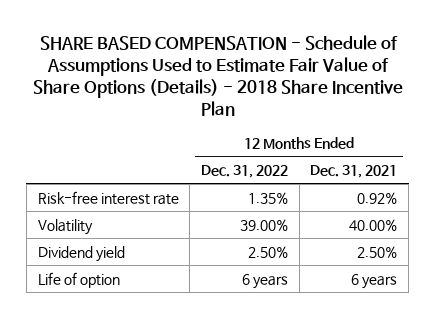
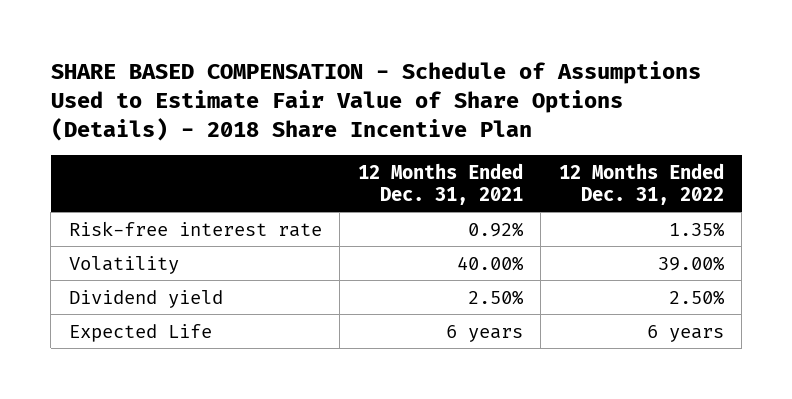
[37,271,120,288] Life of option -> [68,323,212,342] Expected Life

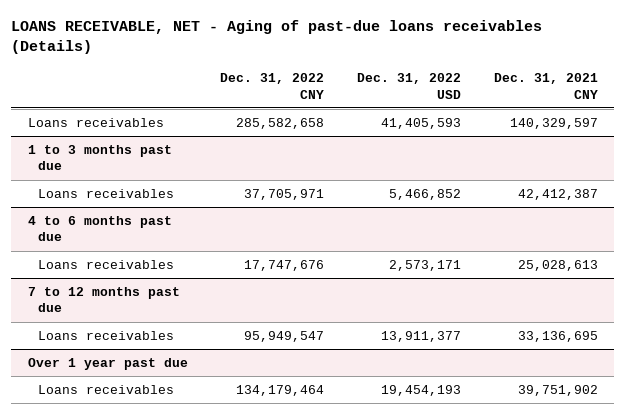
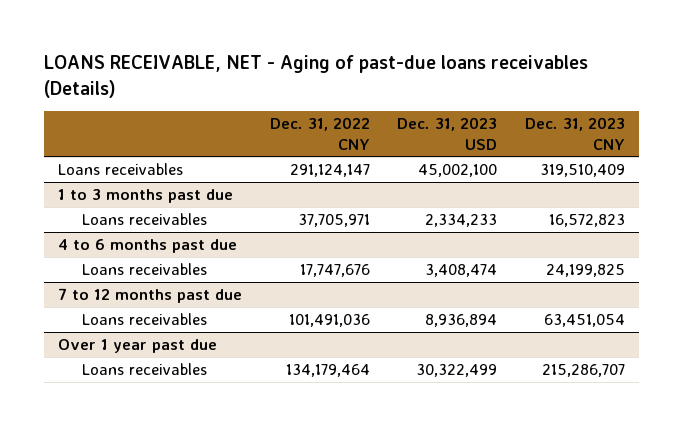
[357,72,462,99] Dec. 31, 2022 USD -> none
[493,72,598,99] Dec. 31, 2021 CNY -> none
none -> [397,116,498,150] Dec. 31, 2023 USD
none -> [525,116,626,150] Dec. 31, 2023 CNY
[236,117,325,129] 285,582,658 -> [289,163,370,177] 291,124,147
[244,330,325,342] 95,949,547 -> [288,313,370,327] 101,491,036

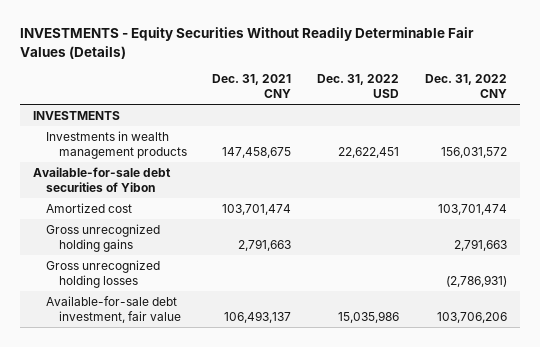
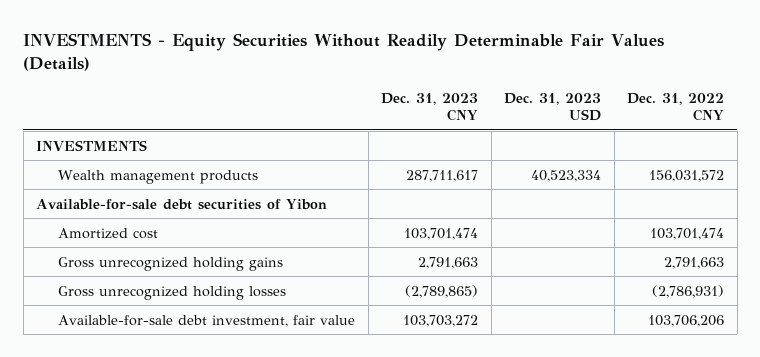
[212,74,292,99] Dec. 31, 2021 CNY -> none
[317,74,400,99] Dec. 31, 2022 USD -> none
none -> [381,92,479,122] Dec. 31, 2023 CNY
none -> [504,92,602,122] Dec. 31, 2023 USD
[45,130,187,159] Investments in wealth management products -> [58,169,259,184] Wealth management products

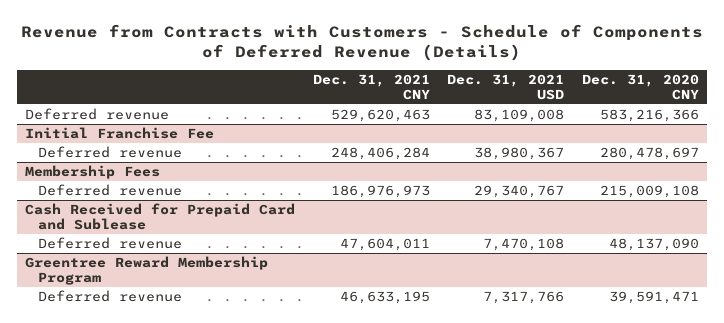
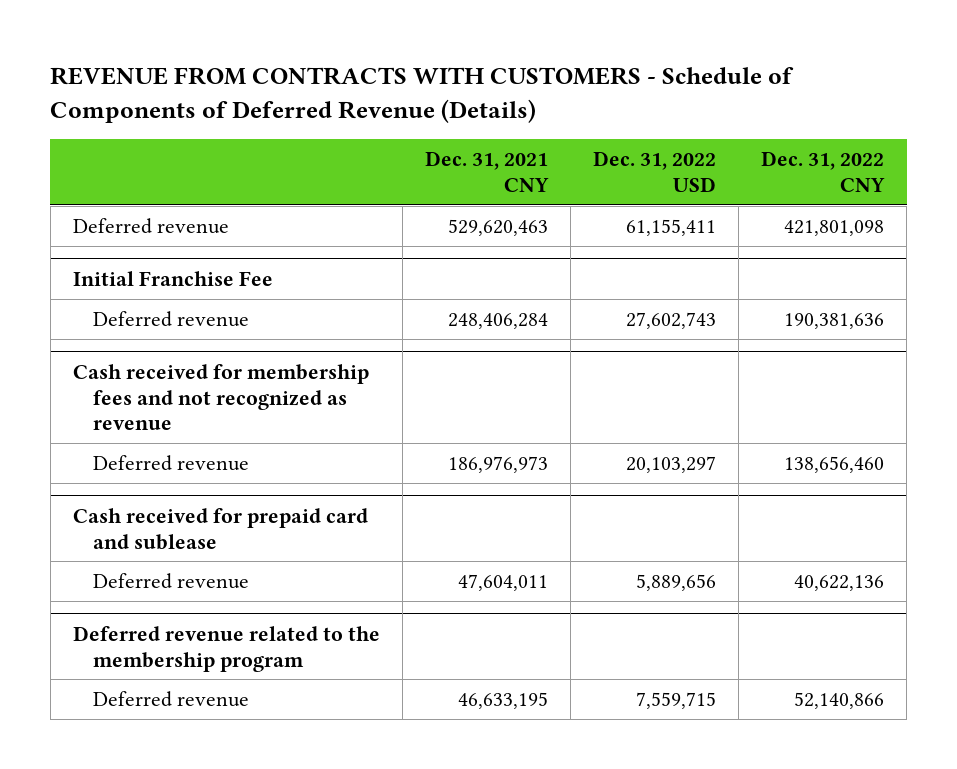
[21,23,704,61] Revenue from Contracts with Customers - Schedule of Components of Deferred Revenue (Details) -> [50,66,795,123] REVENUE FROM CONTRACTS WITH CUSTOMERS - Schedule of Components of Deferred Revenue (Details)
[447,73,565,101] Dec. 31, 2021 USD -> none
[581,73,699,101] Dec. 31, 2020 CNY -> none
none -> [593,151,717,193] Dec. 31, 2022 USD
none -> [761,151,886,193] Dec. 31, 2022 CNY
[25,164,161,179] Membership Fees -> [72,363,369,431] Cash received for membership fees and not recognized as revenue
[25,202,296,231] Cash Received for Prepaid Card and Sublease -> [72,507,368,550] Cash received for prepaid card and sublease
[25,255,269,286] Greentree Reward Membership Program -> [72,625,380,672] Deferred revenue related to the membership program

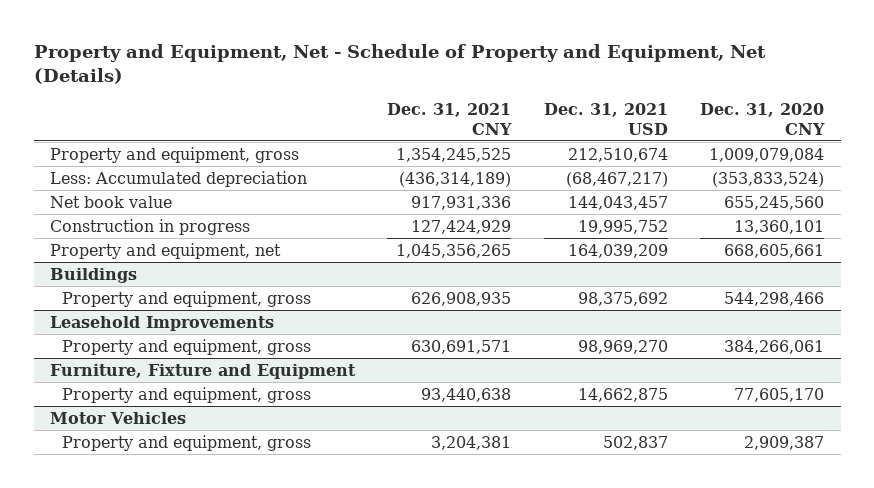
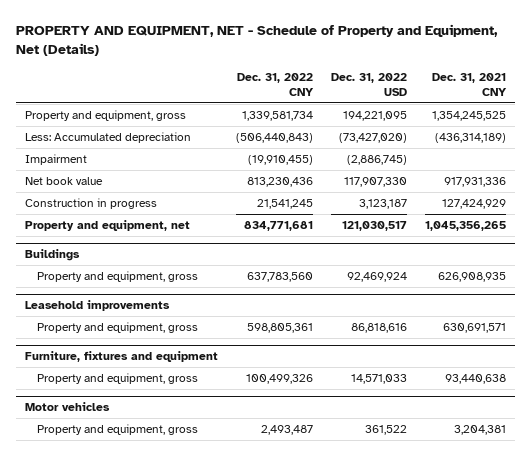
[33,43,766,84] Property and Equipment, Net - Schedule of Property and Equipment, Net (Details) -> [16,23,499,56] PROPERTY AND EQUIPMENT, NET - Schedule of Property and Equipment, Net (Details)
[543,102,668,135] Dec. 31, 2021 USD -> none
[700,102,826,135] Dec. 31, 2020 CNY -> none
none -> [236,73,314,96] Dec. 31, 2022 CNY
none -> [330,73,407,96] Dec. 31, 2022 USD
none -> [24,154,87,166] Impairment
[49,315,274,331] Leasehold Improvements -> [24,300,170,312] Leasehold improvements
[49,363,356,379] Furniture, Fixture and Equipment -> [24,351,218,363] Furniture, fixtures and equipment
[49,411,186,424] Motor Vehicles -> [24,402,110,412] Motor vehicles

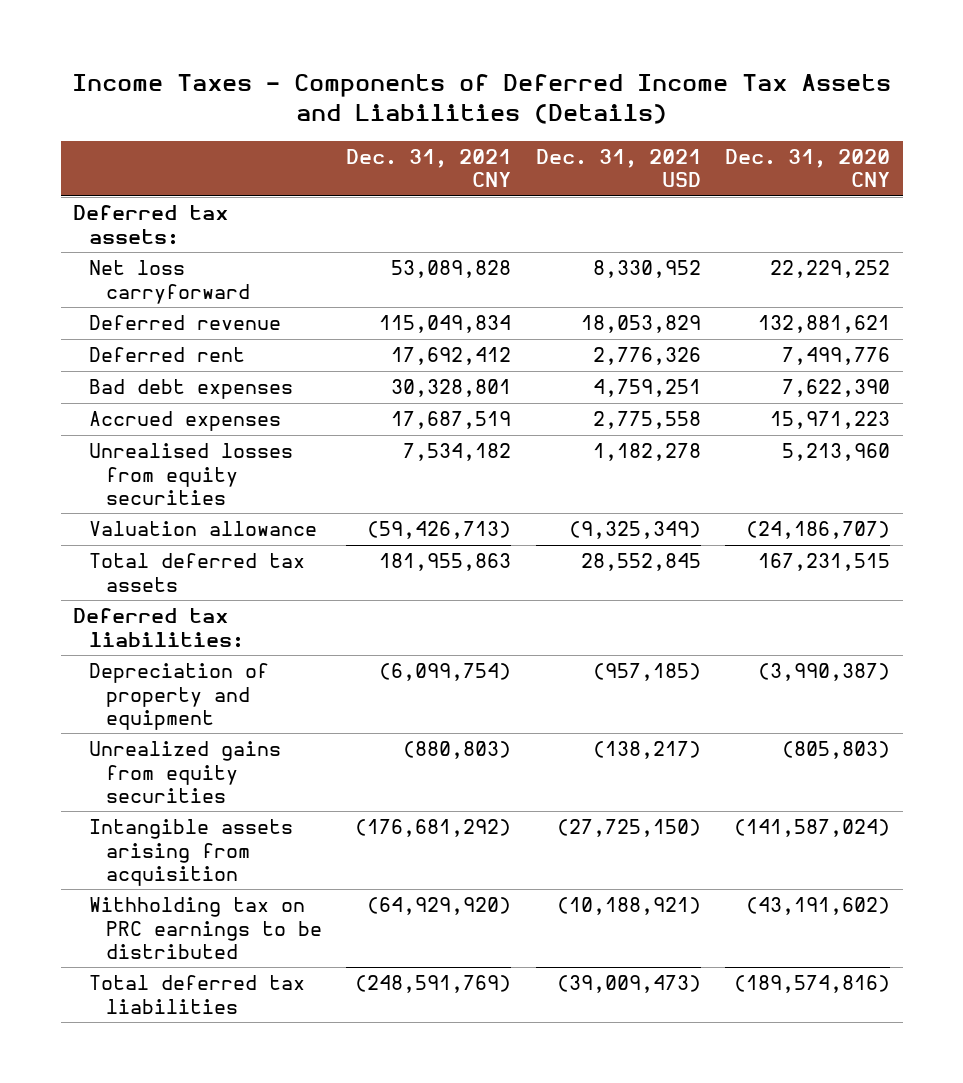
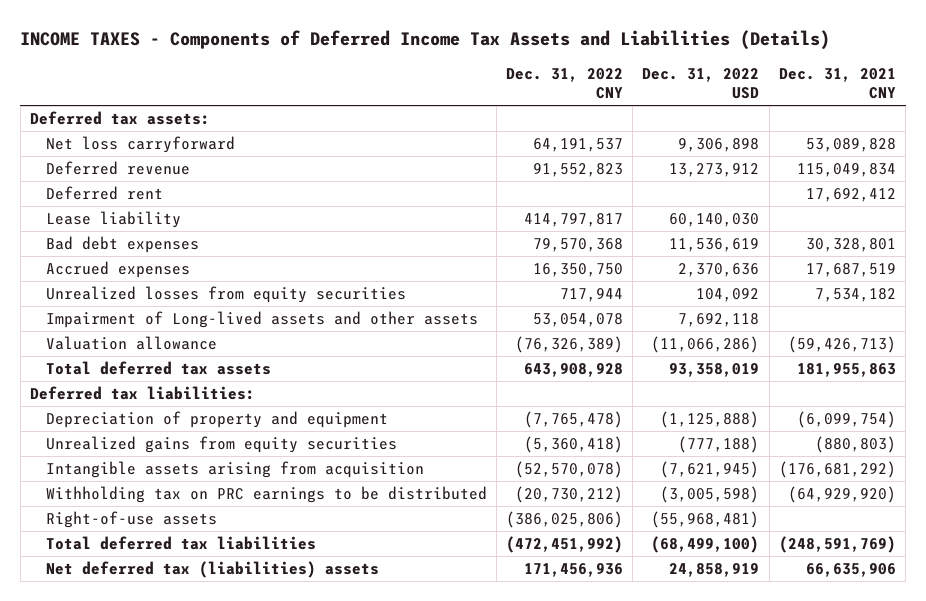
[71,74,891,125] Income Taxes - Components of Deferred Income Tax Assets and Liabilities (Details) -> [20,29,831,50] INCOME TAXES - Components of Deferred Income Tax Assets and Liabilities (Details)
[535,149,701,188] Dec. 31, 2021 USD -> none
[725,149,891,188] Dec. 31, 2020 CNY -> none
none -> [506,67,624,99] Dec. 31, 2022 CNY
none -> [642,67,760,99] Dec. 31, 2022 USD
none -> [45,211,181,229] Lease liability
[89,443,294,506] Unrealised losses from equity securities -> [45,286,406,304] Unrealized losses from equity securities
none -> [45,311,478,329] Impairment of Long-lived assets and other assets
none -> [45,511,217,529] Right-of-use assets
none -> [45,561,379,579] Net deferred tax (liabilities) assets

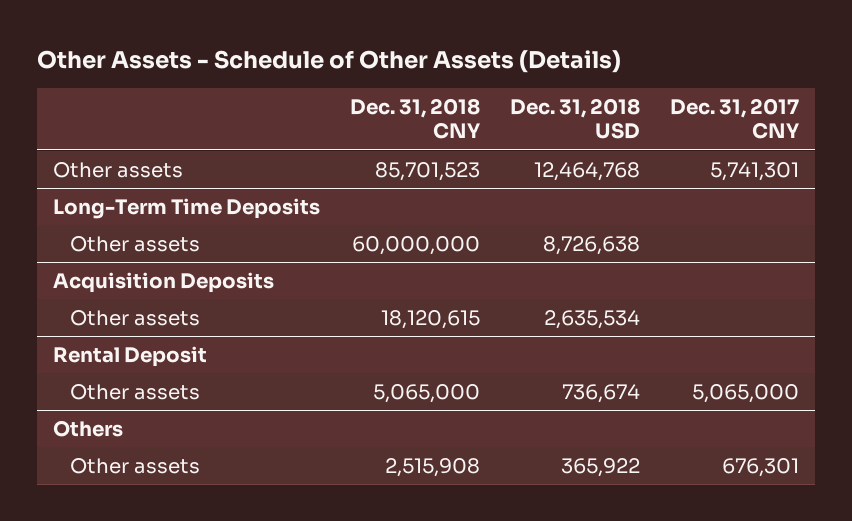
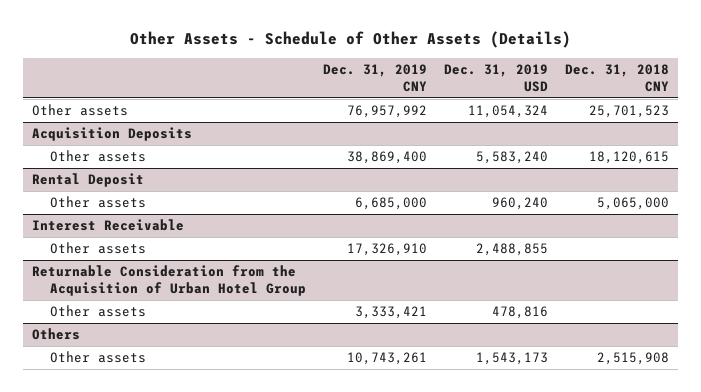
[510,98,641,140] Dec. 31, 2018 USD -> none
[670,98,800,140] Dec. 31, 2017 CNY -> none
none -> [323,63,428,93] Dec. 31, 2019 CNY
none -> [444,63,549,93] Dec. 31, 2019 USD
[52,197,320,219] Long-Term Time Deposits -> none
[70,235,201,252] Other assets -> none
[374,161,480,181] 85,701,523 -> [589,105,670,119] 25,701,523
none -> [31,219,184,232] Interest Receivable
none -> [50,242,147,255] Other assets
none -> [31,265,307,297] Returnable Consideration from the Acquisition of Urban Hotel Group
none -> [50,305,147,318] Other assets

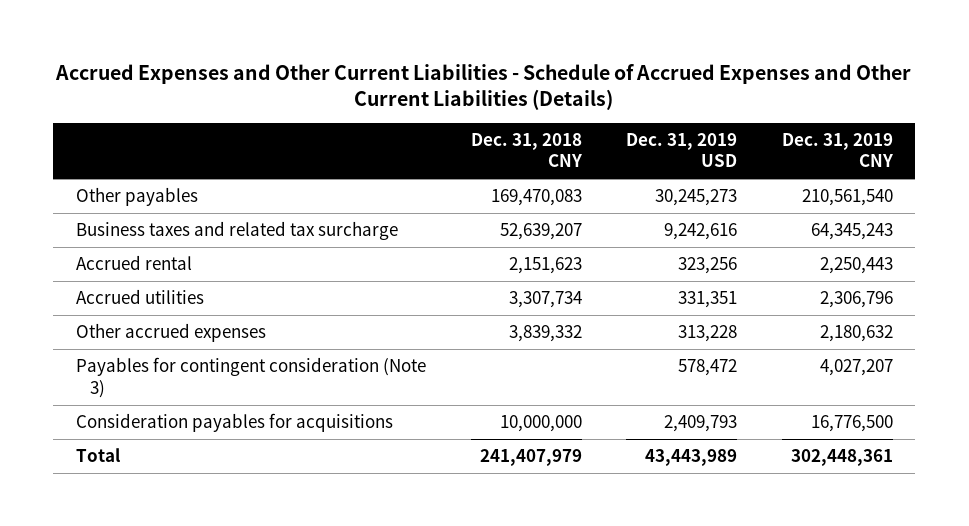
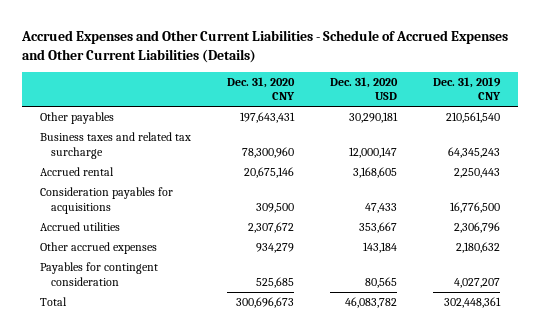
[470,132,582,168] Dec. 31, 2018 CNY -> none
[626,132,738,168] Dec. 31, 2019 USD -> none
none -> [227,76,296,101] Dec. 31, 2020 CNY
none -> [330,76,399,101] Dec. 31, 2020 USD
[75,413,393,433] Consideration payables for acquisitions -> [39,187,173,214] Consideration payables for acquisitions
[75,357,426,398] Payables for contingent consideration (Note 3) -> [39,262,158,286] Payables for contingent consideration

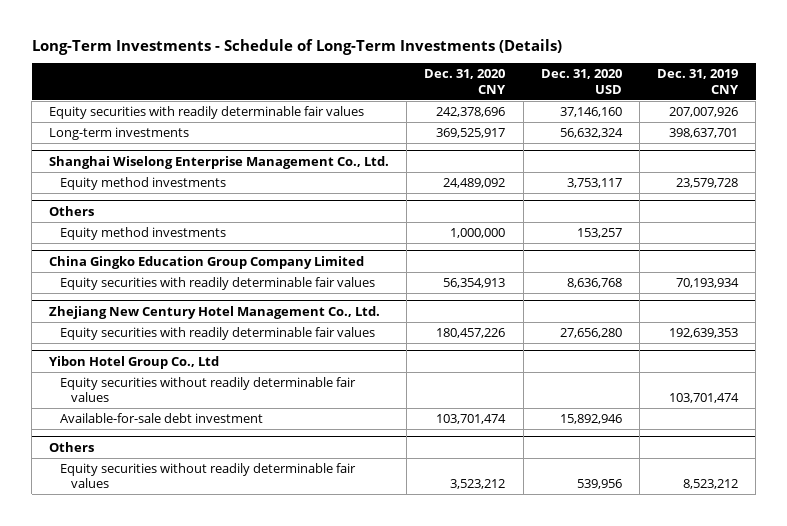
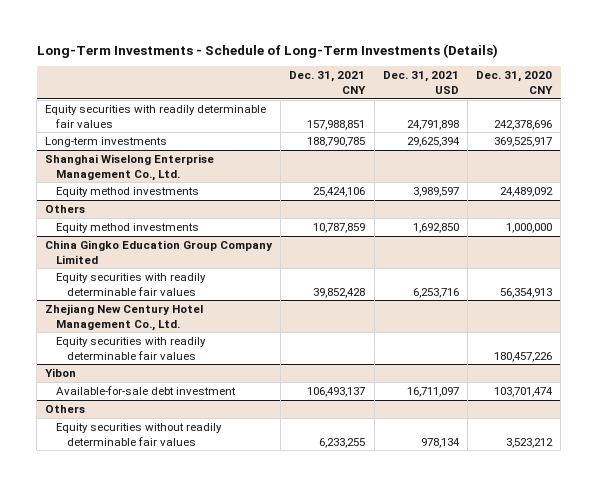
[540,69,622,94] Dec. 31, 2020 USD -> none
[657,69,740,94] Dec. 31, 2019 CNY -> none
none -> [289,71,367,94] Dec. 31, 2021 CNY
none -> [382,71,459,94] Dec. 31, 2021 USD
[60,376,357,403] Equity securities without readily determinable fair values -> none
[49,355,220,369] Yibon Hotel Group Co., Ltd -> [45,367,77,377] Yibon

